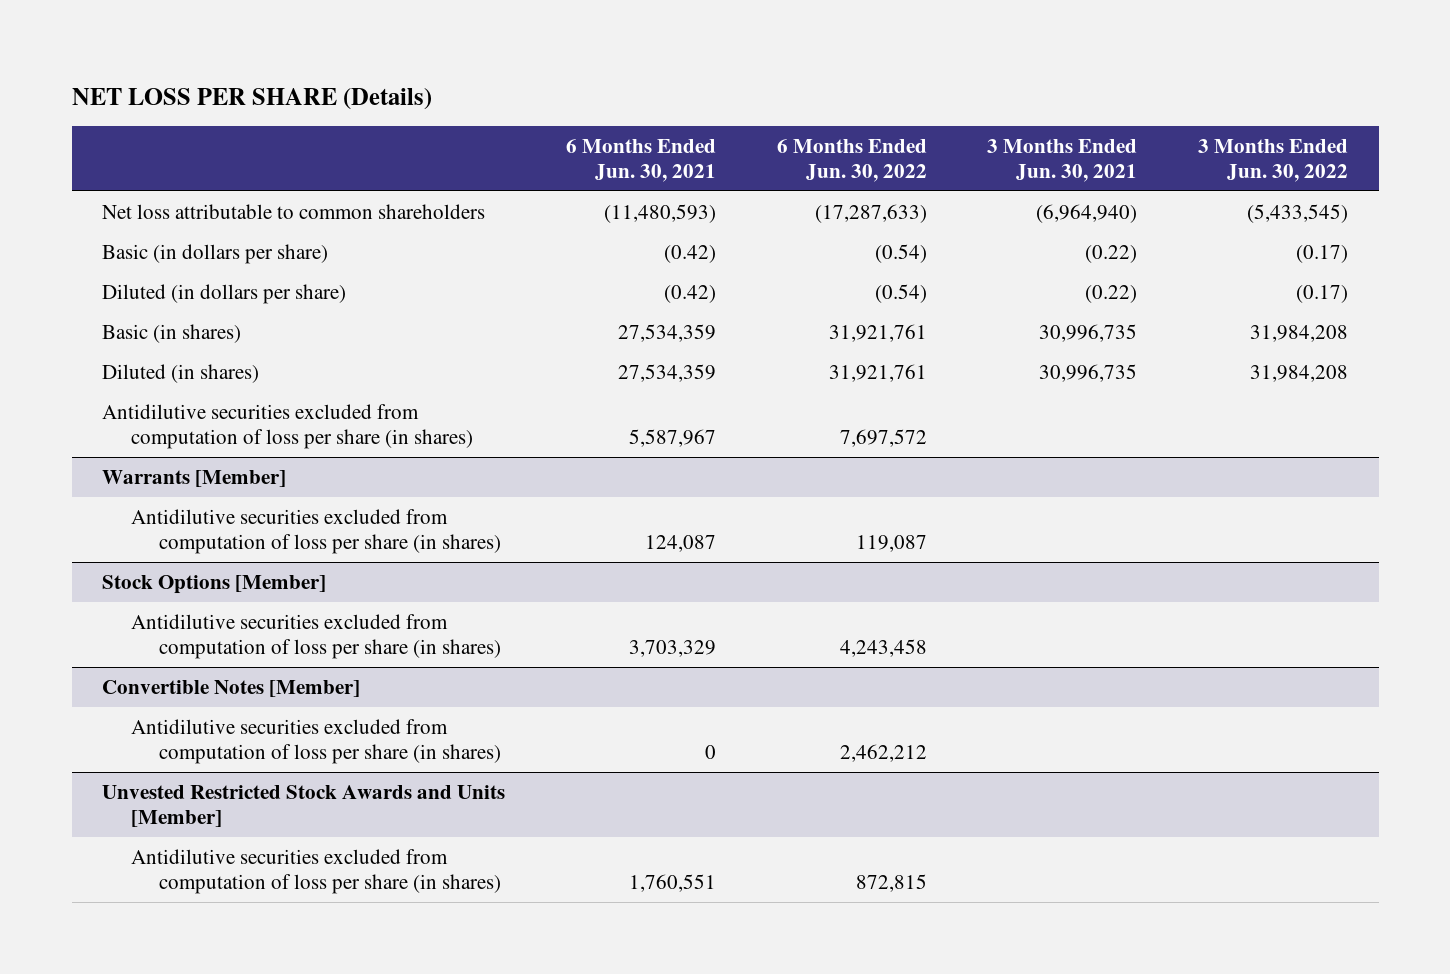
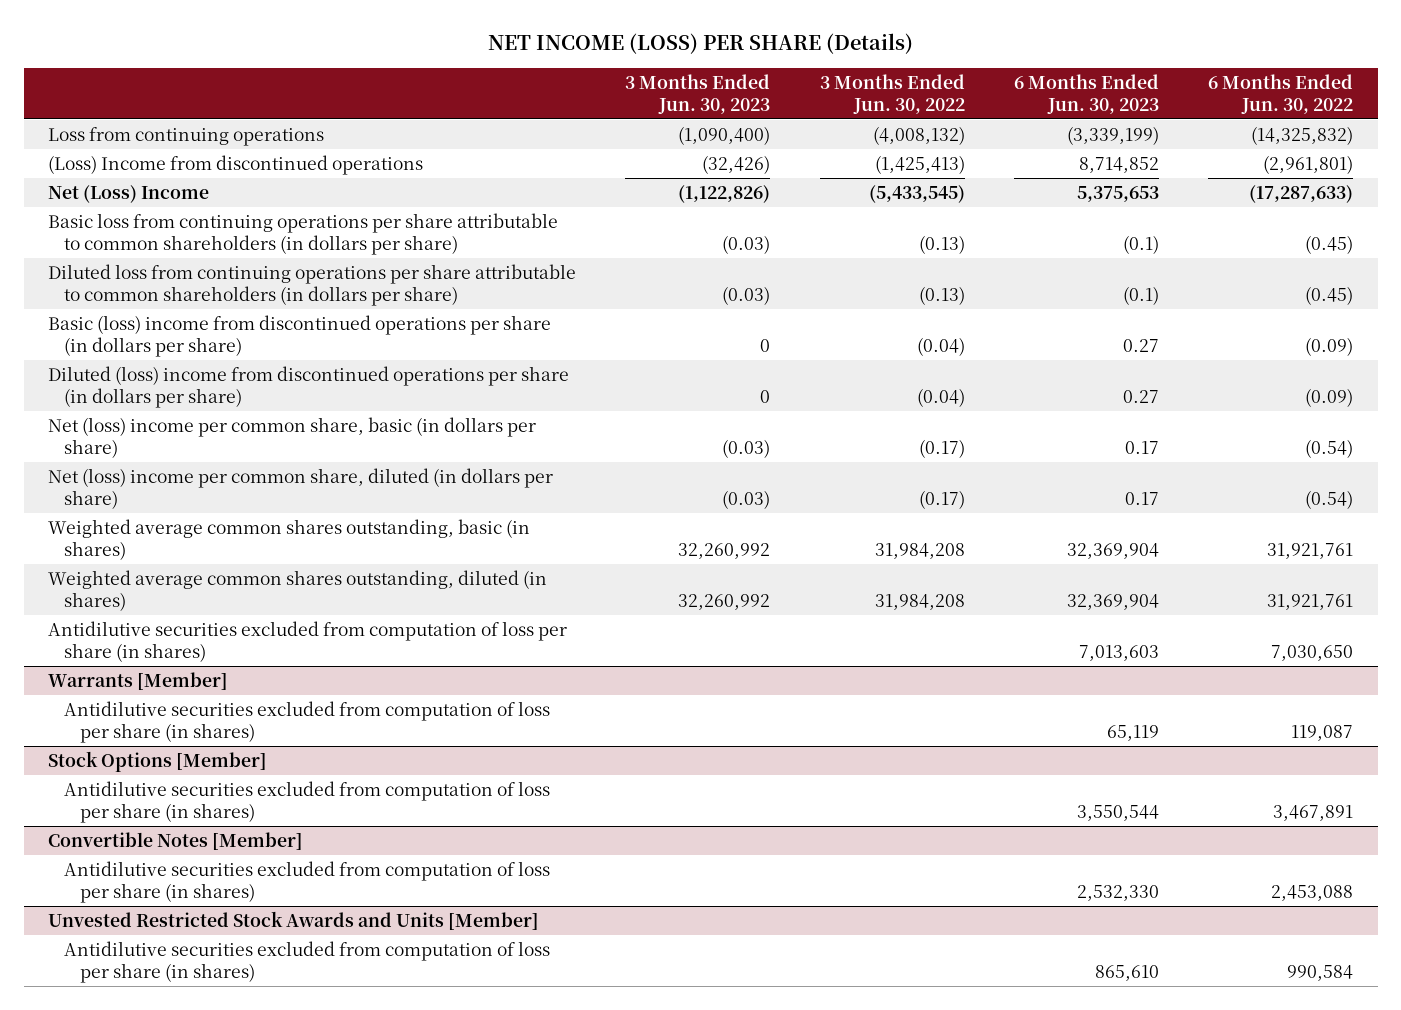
[71,87,432,110] NET LOSS PER SHARE (Details) -> [487,33,913,55] NET INCOME (LOSS) PER SHARE (Details)
[565,138,716,182] 6 Months Ended Jun. 30, 2021 -> none
[987,138,1138,182] 3 Months Ended Jun. 30, 2021 -> none
none -> [625,73,771,114] 3 Months Ended Jun. 30, 2023
none -> [1013,73,1159,114] 6 Months Ended Jun. 30, 2023
none -> [48,126,325,146] Loss from continuing operations
none -> [48,154,424,175] (Loss) Income from discontinued operations
[102,204,486,220] Net loss attributable to common shareholders -> [48,184,210,203] Net (Loss) Income
none -> [48,212,559,255] Basic loss from continuing operations per share attributable to common shareholders (in dollars per share)
none -> [48,263,577,306] Diluted loss from continuing operations per share attributable to common shareholders (in dollars per share)
none -> [48,314,552,357] Basic (loss) income from discontinued operations per share (in dollars per share)
none -> [48,365,570,408] Diluted (loss) income from discontinued operations per share (in dollars per share)
[102,244,329,265] Basic (in dollars per share) -> [48,416,537,458] Net (loss) income per common share, basic (in dollars per share)
[102,284,347,305] Diluted (in dollars per share) -> [48,467,554,509] Net (loss) income per common share, diluted (in dollars per share)
[102,324,242,344] Basic (in shares) -> [48,518,531,560] Weighted average common shares outstanding, basic (in shares)
[102,364,260,384] Diluted (in shares) -> [48,569,548,611] Weighted average common shares outstanding, diluted (in shares)
[839,428,927,447] 7,697,572 -> [1270,644,1353,661] 7,030,650
[839,638,927,657] 4,243,458 -> [1272,804,1353,821] 3,467,891
[839,743,927,762] 2,462,212 -> [1270,884,1353,901] 2,453,088
[855,873,927,892] 872,815 -> [1286,964,1353,981] 990,584

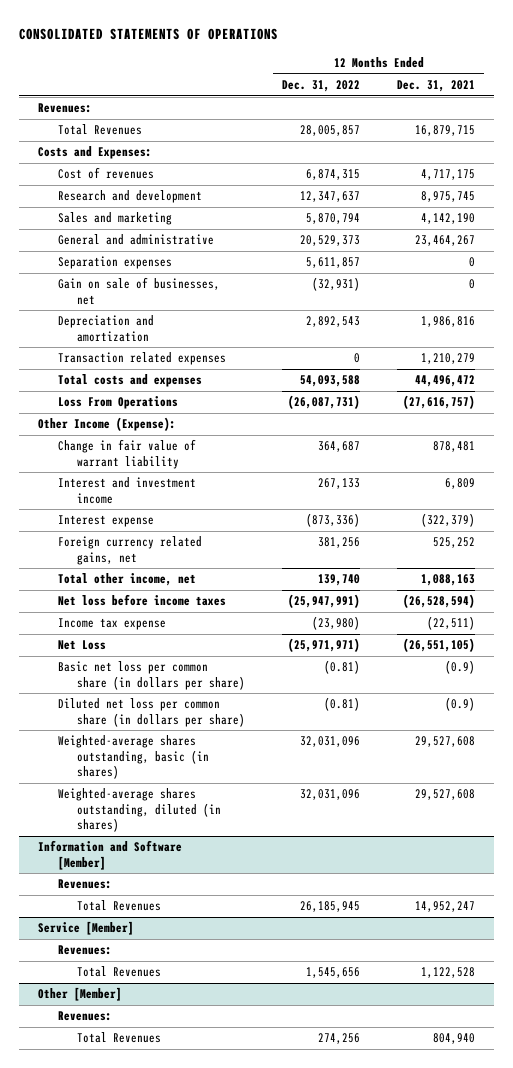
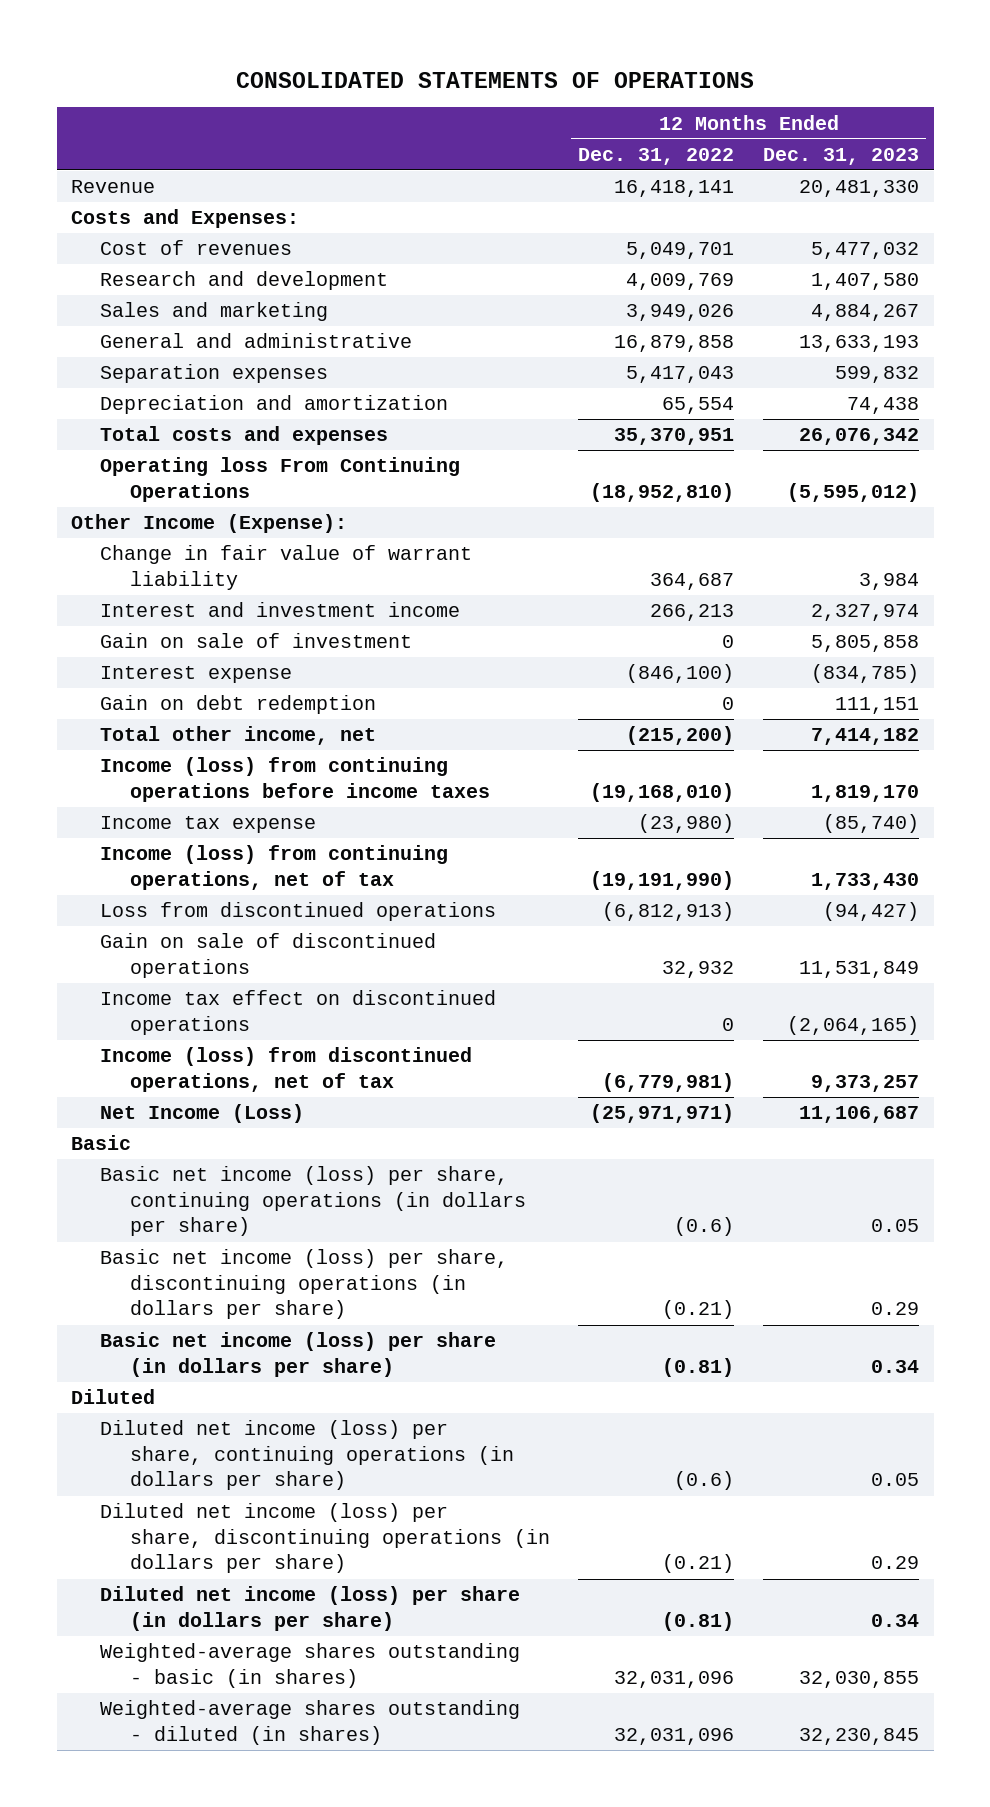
[397,80,476,93] Dec. 31, 2021 -> none
none -> [763,147,920,165] Dec. 31, 2023
[37,103,92,114] Revenues: -> none
[57,124,142,136] Total Revenues -> none
none -> [71,180,156,194] Revenue
[57,277,220,305] Gain on sale of businesses, net -> none
[57,352,226,366] Transaction related expenses -> none
[306,169,361,181] 6,874,315 -> [626,242,735,260] 5,049,701
[300,191,361,203] 12,347,637 -> [626,273,735,291] 4,009,769
[306,213,361,225] 5,870,794 -> [626,304,735,322] 3,949,026
[300,235,361,247] 20,529,373 -> [614,335,735,353] 16,879,858
[306,257,361,269] 5,611,857 -> [626,366,735,384] 5,417,043
[306,316,361,328] 2,892,543 -> [662,397,735,415] 65,554
[300,375,361,388] 54,093,588 -> [614,428,735,446] 35,370,951
[57,396,178,410] Loss From Operations -> [100,457,461,502] Operating loss From Continuing Operations
[288,395,361,410] (26,087,731) -> [590,482,735,502] (18,952,810)
[57,536,202,565] Foreign currency related gains, net -> none
[318,478,361,490] 267,133 -> [650,604,735,622] 266,213
none -> [100,633,413,649] Gain on sale of investment
[306,513,361,528] (873,336) -> [626,664,735,684] (846,100)
none -> [100,695,377,715] Gain on debt redemption
[318,574,361,587] 139,740 -> [626,726,735,746] (215,200)
[57,594,226,607] Net loss before income taxes -> [100,757,490,802] Income (loss) from continuing operations before income taxes
[288,594,361,609] (25,947,991) -> [590,782,735,802] (19,168,010)
[37,840,182,870] Information and Software [Member] -> none
[57,879,112,890] Revenues: -> none
[77,900,162,912] Total Revenues -> none
[37,921,134,936] Service [Member] -> none
[57,945,112,956] Revenues: -> none
[77,966,162,978] Total Revenues -> none
[37,987,122,1002] Other [Member] -> none
[57,1011,112,1022] Revenues: -> none
[77,1032,162,1044] Total Revenues -> none
none -> [100,845,449,890] Income (loss) from continuing operations, net of tax
none -> [100,902,497,922] Loss from discontinued operations
none -> [100,933,437,978] Gain on sale of discontinued operations
none -> [100,990,497,1035] Income tax effect on discontinued operations
none -> [100,1047,473,1092] Income (loss) from discontinued operations, net of tax
[57,640,106,651] Net Loss -> [100,1104,305,1124] Net Income (Loss)
none -> [71,1135,132,1151] Basic
none -> [100,1166,526,1237] Basic net income (loss) per share, continuing operations (in dollars per share)
none -> [100,1249,509,1320] Basic net income (loss) per share, discontinuing operations (in dollars per share)
[57,661,246,690] Basic net loss per common share (in dollars per share) -> [100,1332,497,1377] Basic net income (loss) per share (in dollars per share)
none -> [71,1389,156,1405] Diluted
none -> [100,1420,514,1491] Diluted net income (loss) per share, continuing operations (in dollars per share)
none -> [100,1503,550,1574] Diluted net income (loss) per share, discontinuing operations (in dollars per share)
[57,698,246,727] Diluted net loss per common share (in dollars per share) -> [100,1586,521,1631] Diluted net income (loss) per share (in dollars per share)
[57,735,210,780] Weighted-average shares outstanding, basic (in shares) -> [100,1643,521,1688] Weighted-average shares outstanding - basic (in shares)
[57,788,222,833] Weighted-average shares outstanding, diluted (in shares) -> [100,1700,521,1745] Weighted-average shares outstanding - diluted (in shares)

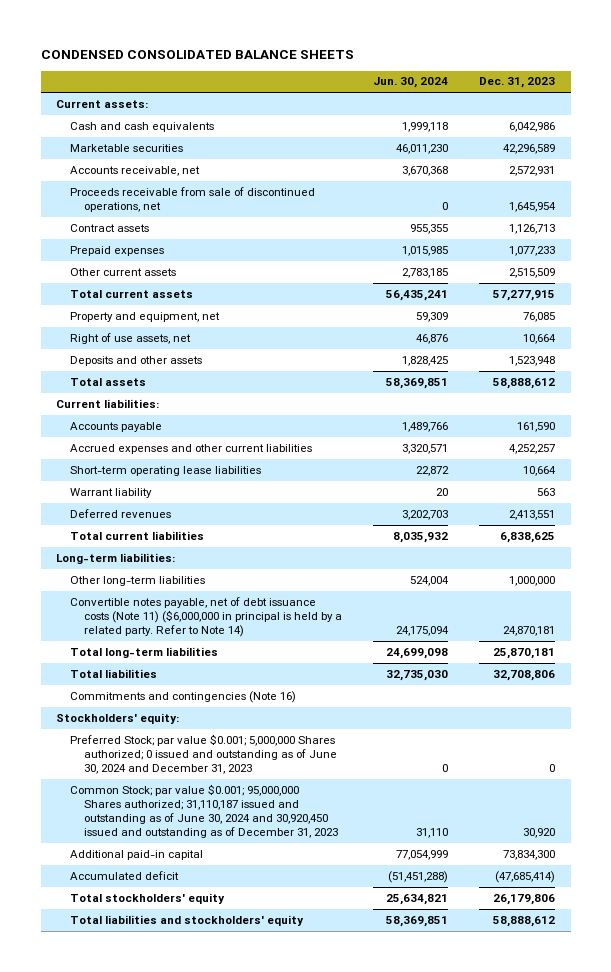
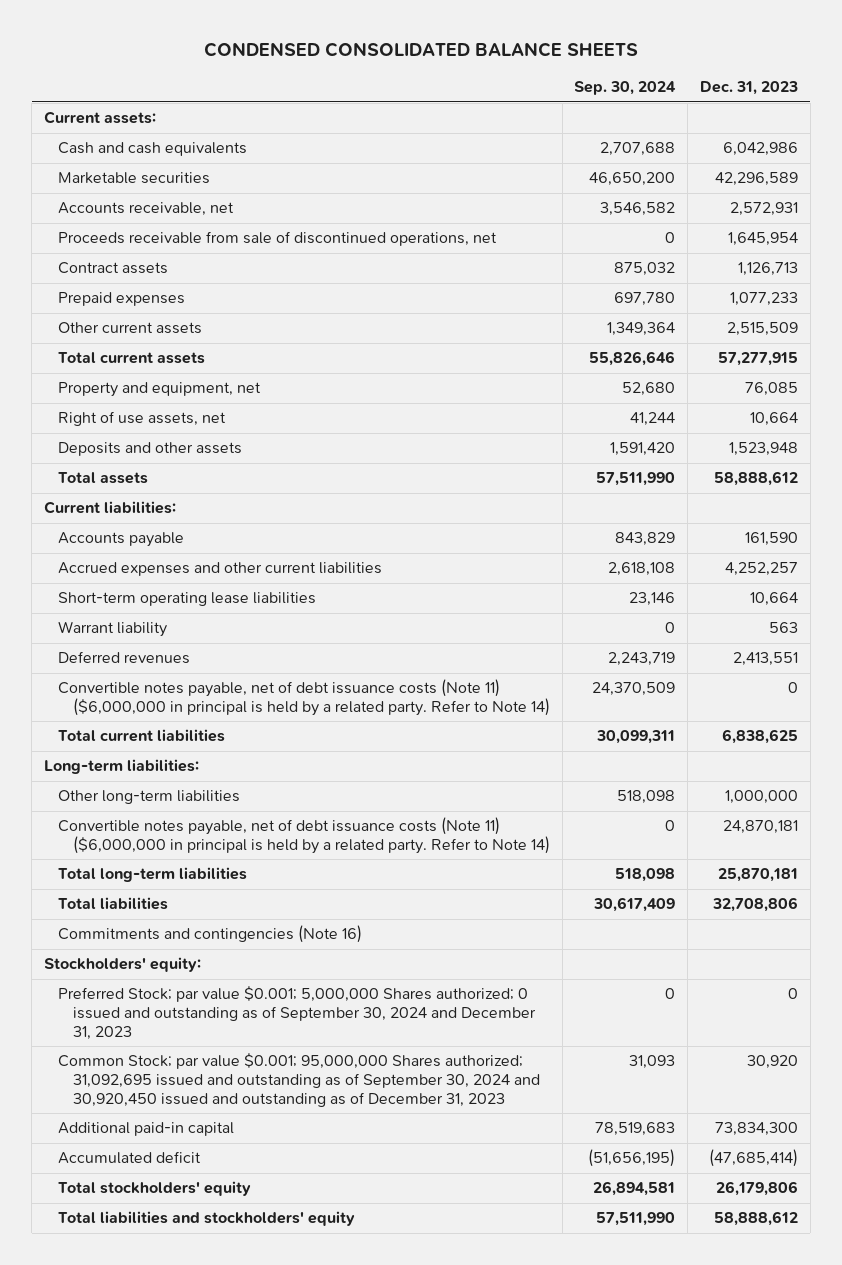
[373,77,449,89] Jun. 30, 2024 -> none
none -> [574,81,677,96] Sep. 30, 2024
none -> [58,679,550,716] Convertible notes payable, net of debt issuance costs (Note 11) ($6,000,000 in principal is held by a related party. Refer to Note 14)
[70,733,338,775] Preferred Stock; par value $0.001; 5,000,000 Shares authorized; 0 issued and outstanding as of June 30, 2024 and December 31, 2023 -> [58,986,536,1040] Preferred Stock; par value $0.001; 5,000,000 Shares authorized; 0 issued and outstanding as of September 30, 2024 and December 31, 2023
[70,783,339,839] Common Stock; par value $0.001; 95,000,000 Shares authorized; 31,110,187 issued and outstanding as of June 30, 2024 and 30,920,450 issued and outstanding as of December 31, 2023 -> [58,1053,540,1107] Common Stock; par value $0.001; 95,000,000 Shares authorized; 31,092,695 issued and outstanding as of September 30, 2024 and 30,920,450 issued and outstanding as of December 31, 2023

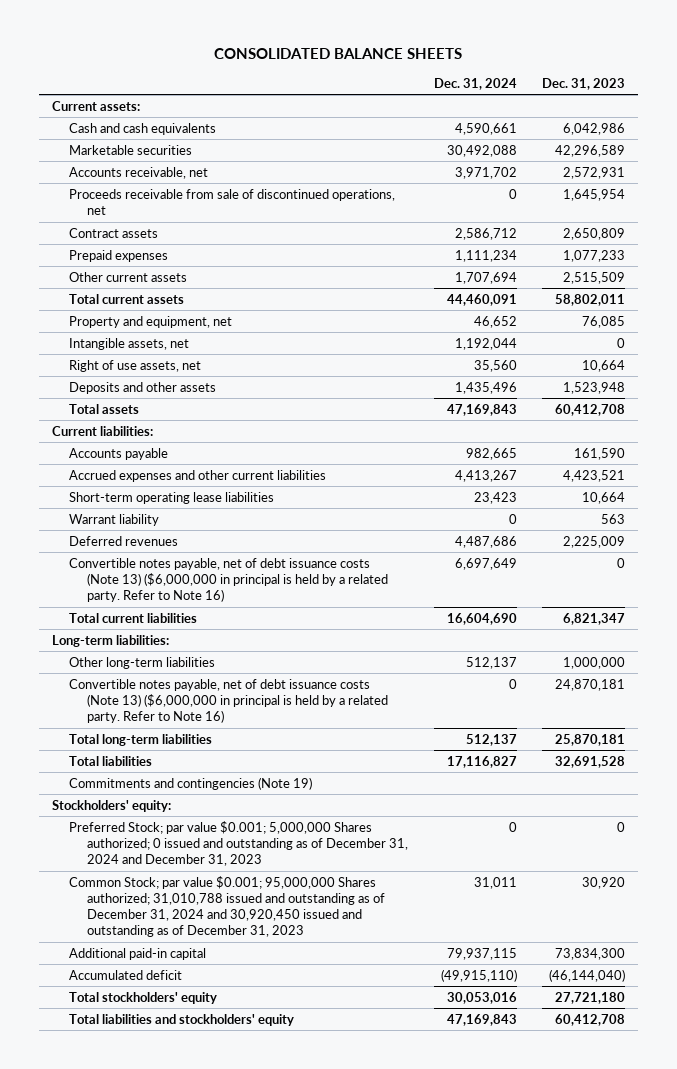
[203,42,638,58] CONDENSED CONSOLIDATED BALANCE SHEETS -> [214,47,463,59] CONSOLIDATED BALANCE SHEETS
[574,81,677,96] Sep. 30, 2024 -> none
none -> [433,77,517,90] Dec. 31, 2024
[738,262,799,277] 1,126,713 -> [563,227,626,240] 2,650,809
[718,352,799,367] 57,277,915 -> [555,293,626,306] 58,802,011
none -> [69,337,190,350] Intangible assets, net
[714,471,799,487] 58,888,612 -> [555,403,626,416] 60,412,708
[725,562,799,577] 4,252,257 -> [563,469,626,482] 4,423,521
[733,652,799,667] 2,413,551 -> [563,535,626,548] 2,225,009
[58,679,550,716] Convertible notes payable, net of debt issuance costs (Note 11) ($6,000,000 in principal is held by a related party. Refer to Note 14) -> [69,557,389,603] Convertible notes payable, net of debt issuance costs (Note 13) ($6,000,000 in principal is held by a related party. Refer to Note 16)
[722,729,799,745] 6,838,625 -> [563,612,626,625] 6,821,347
[58,817,550,854] Convertible notes payable, net of debt issuance costs (Note 11) ($6,000,000 in principal is held by a related party. Refer to Note 14) -> [69,678,389,724] Convertible notes payable, net of debt issuance costs (Note 13) ($6,000,000 in principal is held by a related party. Refer to Note 16)
[712,897,799,913] 32,708,806 -> [555,755,626,768] 32,691,528
[58,925,363,944] Commitments and contingencies (Note 16) -> [69,776,313,790] Commitments and contingencies (Note 19)
[58,986,536,1040] Preferred Stock; par value $0.001; 5,000,000 Shares authorized; 0 issued and outstanding as of September 30, 2024 and December 31, 2023 -> [69,820,409,867] Preferred Stock; par value $0.001; 5,000,000 Shares authorized; 0 issued and outstanding as of December 31, 2024 and December 31, 2023
[58,1053,540,1107] Common Stock; par value $0.001; 95,000,000 Shares authorized; 31,092,695 issued and outstanding as of September 30, 2024 and 30,920,450 issued and outstanding as of December 31, 2023 -> [69,875,386,938] Common Stock; par value $0.001; 95,000,000 Shares authorized; 31,010,788 issued and outstanding as of December 31, 2024 and 30,920,450 issued and outstanding as of December 31, 2023
[709,1149,799,1168] (47,685,414) -> [549,968,626,982] (46,144,040)
[716,1181,799,1197] 26,179,806 -> [555,991,626,1004] 27,721,180
[714,1211,799,1227] 58,888,612 -> [555,1013,626,1026] 60,412,708

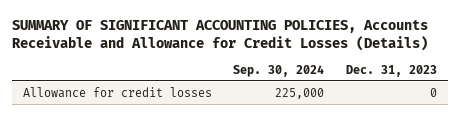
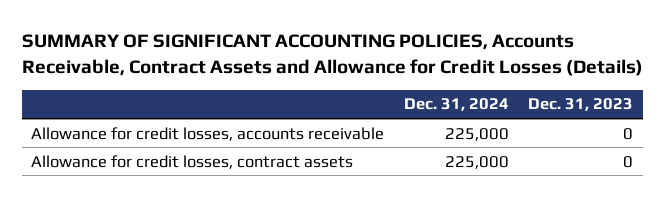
[11,19,428,51] SUMMARY OF SIGNIFICANT ACCOUNTING POLICIES, Accounts Receivable and Allowance for Credit Losses (Details) -> [21,34,643,77] SUMMARY OF SIGNIFICANT ACCOUNTING POLICIES, Accounts Receivable, Contract Assets and Allowance for Credit Losses (Details)
[233,64,325,77] Sep. 30, 2024 -> none
none -> [403,98,509,112] Dec. 31, 2024
[22,86,212,98] Allowance for credit losses -> [31,126,385,141] Allowance for credit losses, accounts receivable
none -> [31,154,354,169] Allowance for credit losses, contract assets

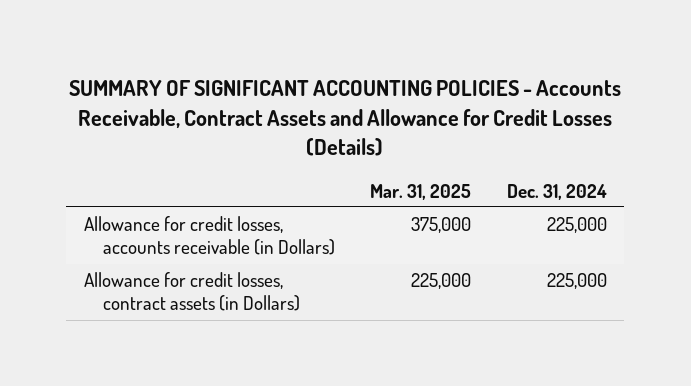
[21,34,643,77] SUMMARY OF SIGNIFICANT ACCOUNTING POLICIES, Accounts Receivable, Contract Assets and Allowance for Credit Losses (Details) -> [69,80,622,157] SUMMARY OF SIGNIFICANT ACCOUNTING POLICIES - Accounts Receivable, Contract Assets and Allowance for Credit Losses (Details)
[528,98,634,112] Dec. 31, 2023 -> none
none -> [370,183,472,200] Mar. 31, 2025
[31,126,385,141] Allowance for credit losses, accounts receivable -> [84,216,336,256] Allowance for credit losses, accounts receivable (in Dollars)
[31,154,354,169] Allowance for credit losses, contract assets -> [84,272,301,312] Allowance for credit losses, contract assets (in Dollars)

